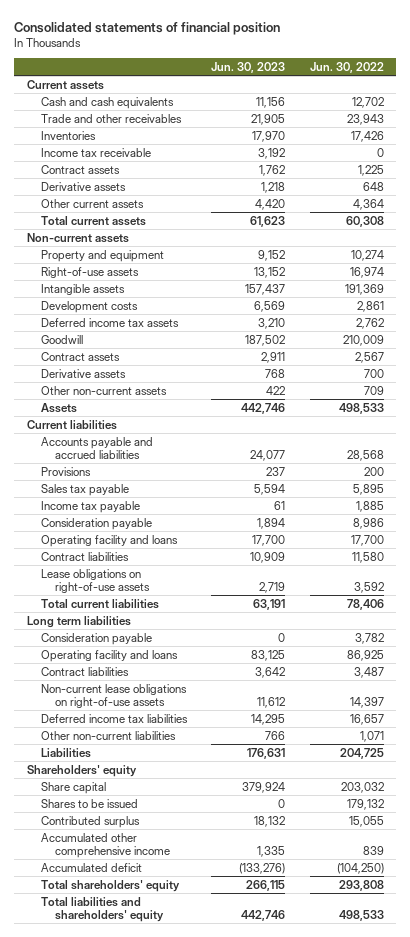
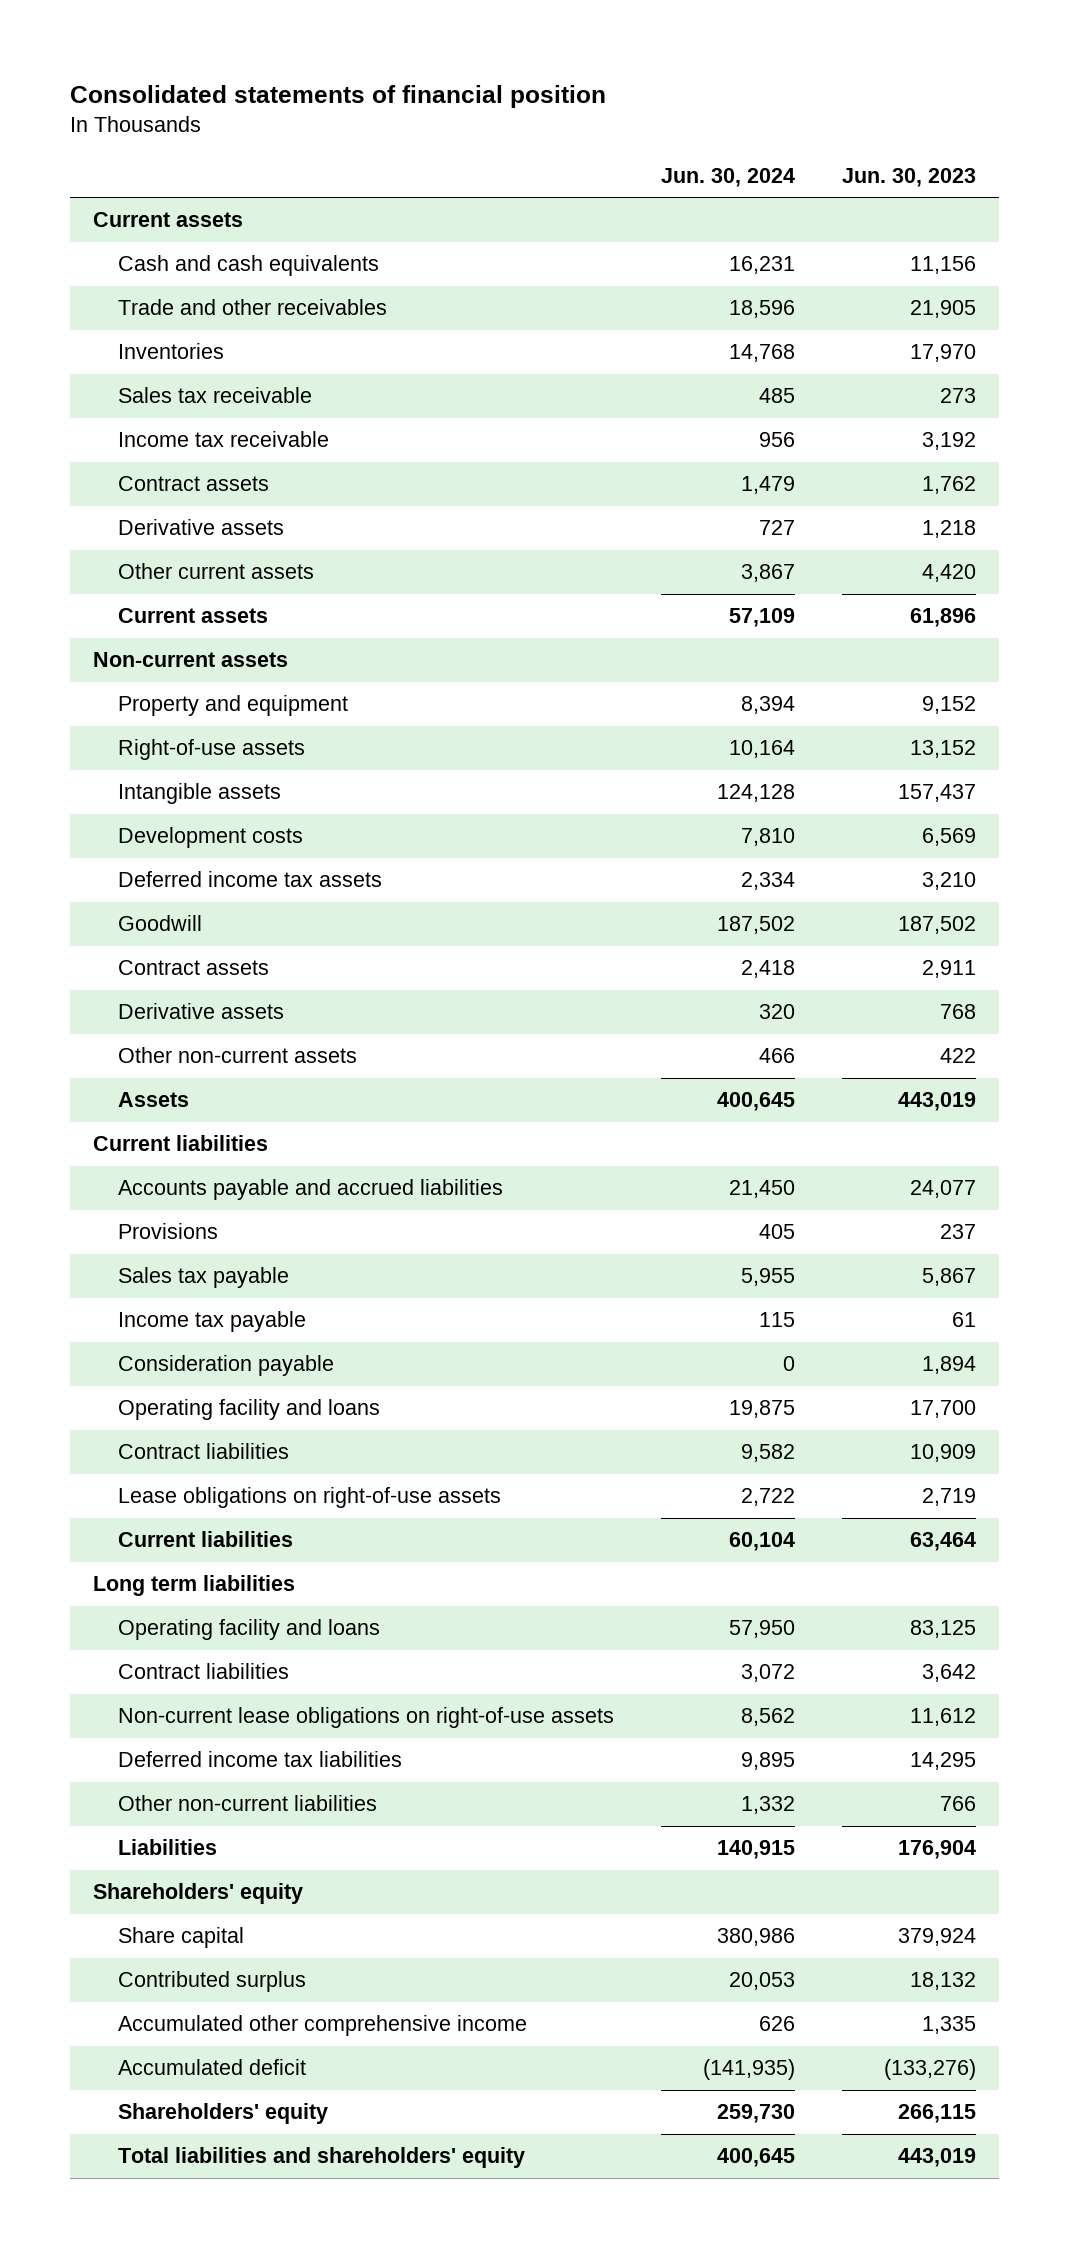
[309,61,384,73] Jun. 30, 2022 -> none
none -> [660,167,795,187] Jun. 30, 2024
none -> [117,387,312,404] Sales tax receivable
[40,215,146,226] Total current assets -> [117,608,268,624] Current assets
[250,215,286,227] 61,623 -> [909,608,976,628] 61,896
[241,402,286,414] 442,746 -> [897,1092,976,1112] 443,019
[254,483,286,495] 5,594 -> [921,1268,976,1287] 5,867
[40,598,159,609] Total current liabilities -> [117,1531,293,1548] Current liabilities
[253,598,286,610] 63,191 -> [909,1532,976,1552] 63,464
[40,632,152,645] Consideration payable -> none
[247,747,286,759] 176,631 -> [897,1840,976,1860] 176,904
[40,798,138,808] Shares to be issued -> none
[40,879,180,892] Total shareholders' equity -> [117,2103,328,2125] Shareholders' equity
[241,909,286,921] 442,746 -> [897,2148,976,2168] 443,019

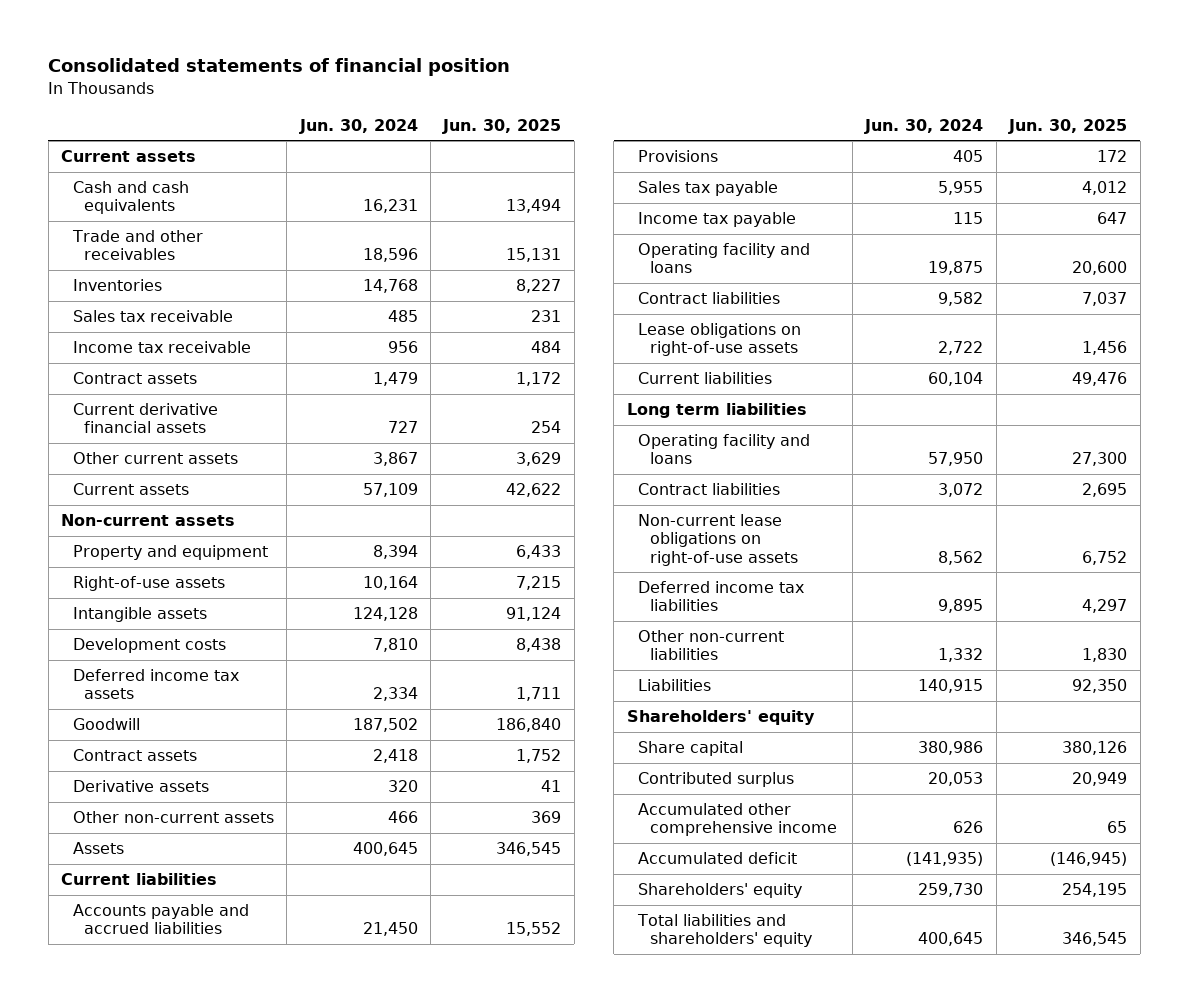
[841,167,976,187] Jun. 30, 2023 -> none
none -> [442,118,562,134] Jun. 30, 2025
[117,519,284,536] Derivative assets -> [72,403,218,434] Current derivative financial assets
[117,1355,334,1377] Consideration payable -> none

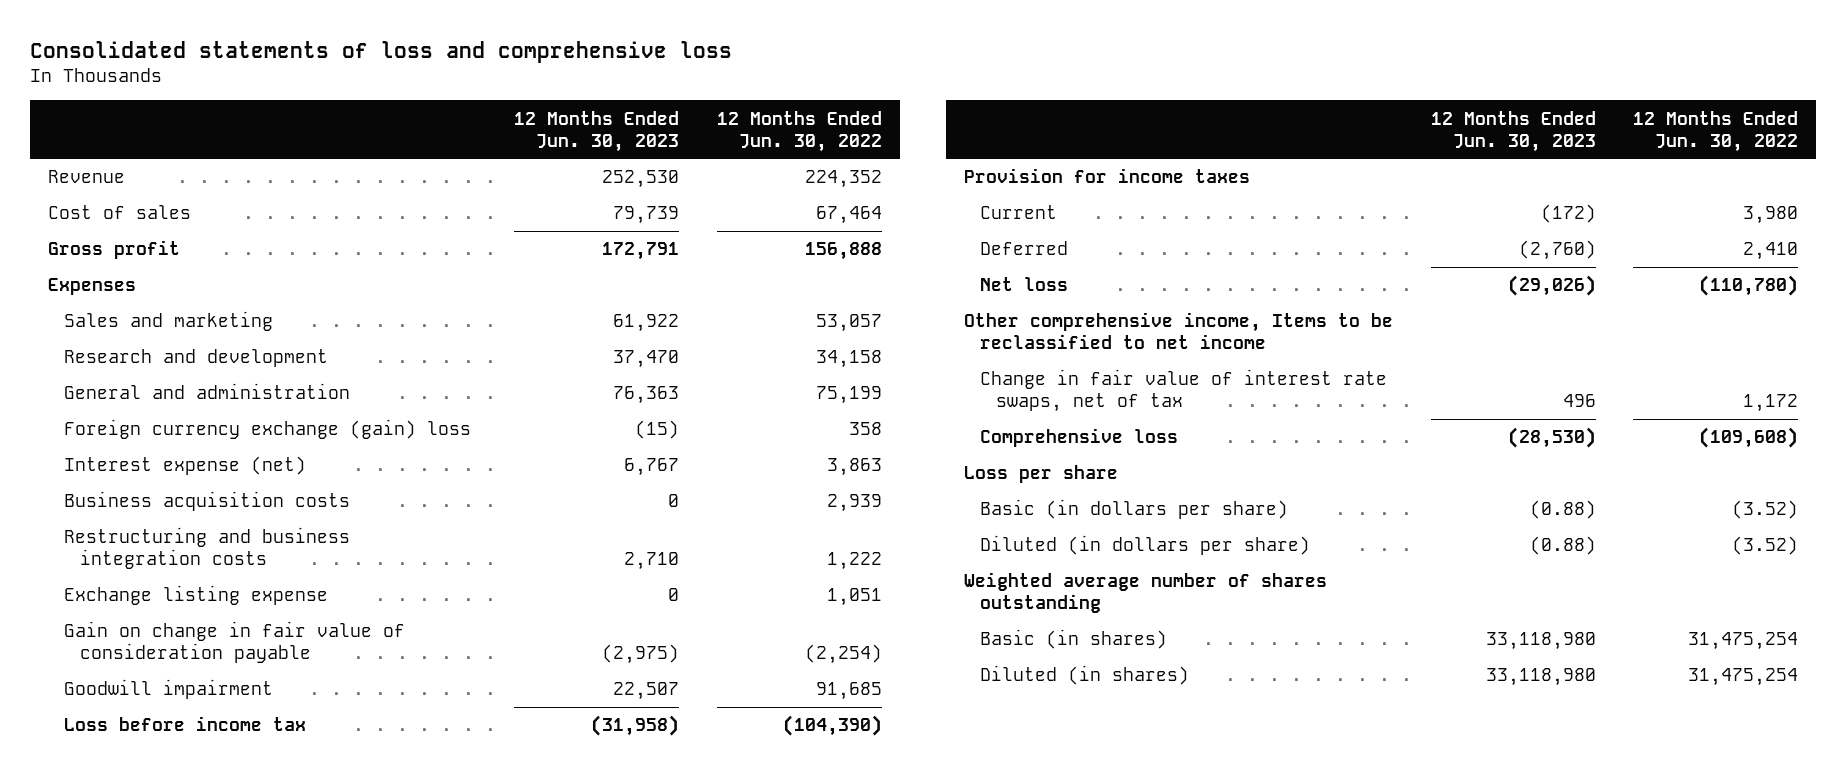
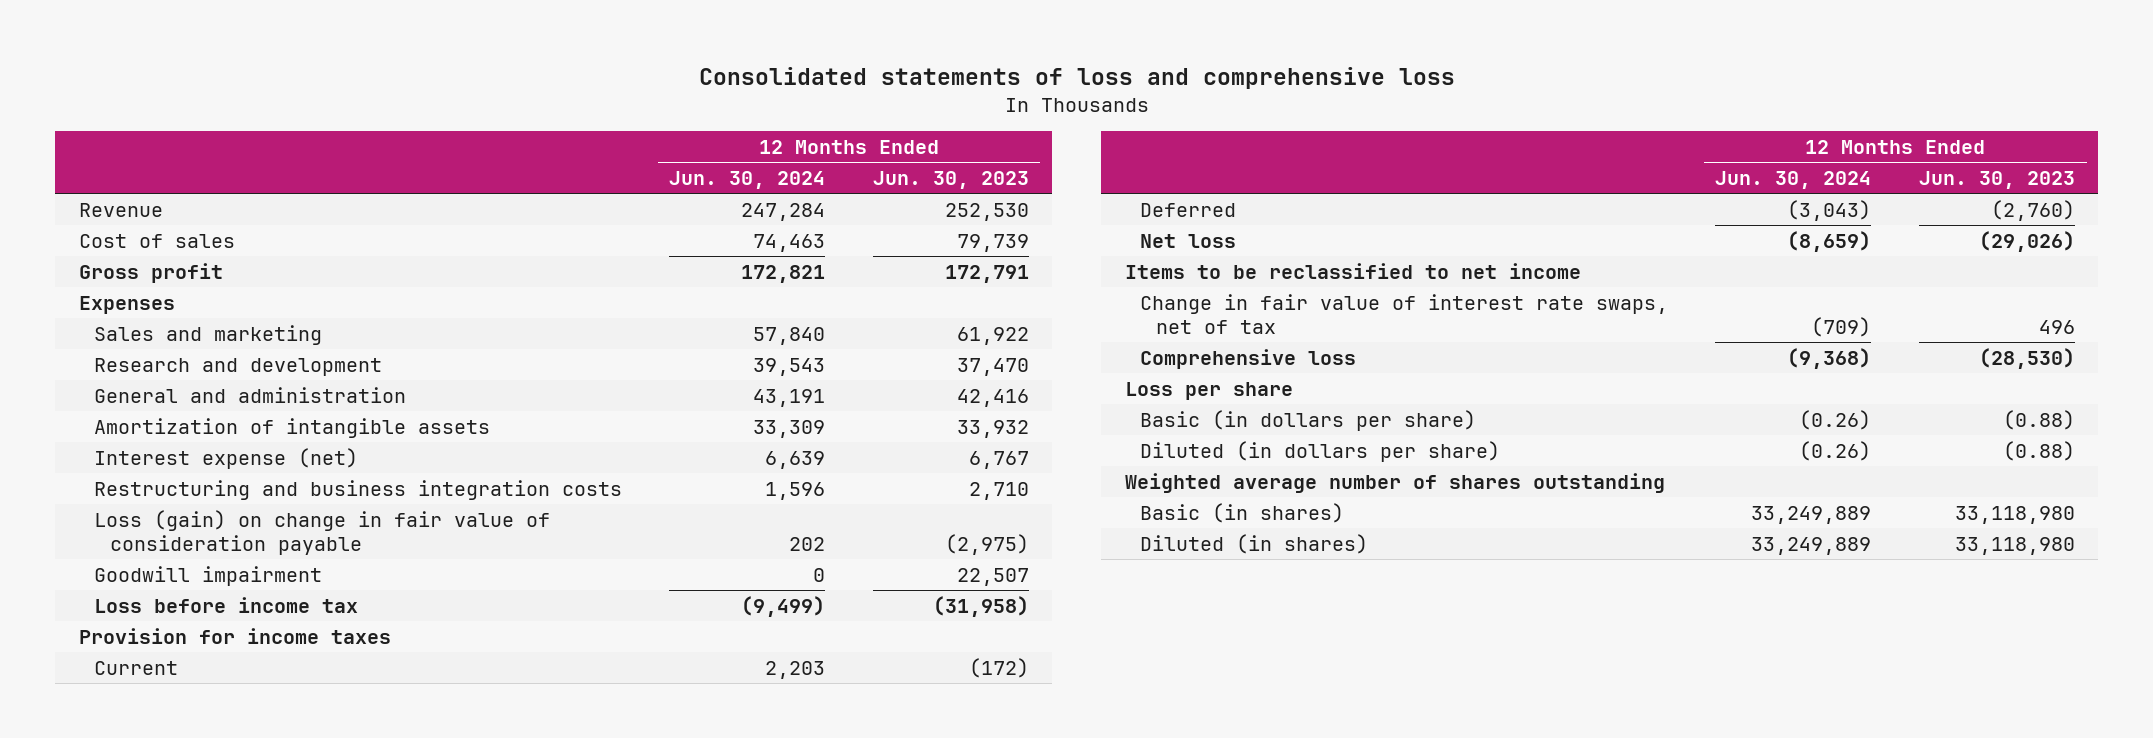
[716,110,882,152] 12 Months Ended Jun. 30, 2022 -> none
none -> [669,170,826,189] Jun. 30, 2024
[63,419,471,440] Foreign currency exchange (gain) loss -> none
[613,386,680,405] 76,363 -> [956,388,1029,407] 42,416
none -> [94,417,491,438] Amortization of intangible assets
[63,491,350,512] Business acquisition costs -> none
[63,585,328,606] Exchange listing expense -> none
[63,621,405,664] Gain on change in fair value of consideration payable -> [94,509,551,556] Loss (gain) on change in fair value of consideration payable
[964,312,1394,350] Other comprehensive income, Items to be reclassified to net income -> [1124,262,1581,279] Items to be reclassified to net income

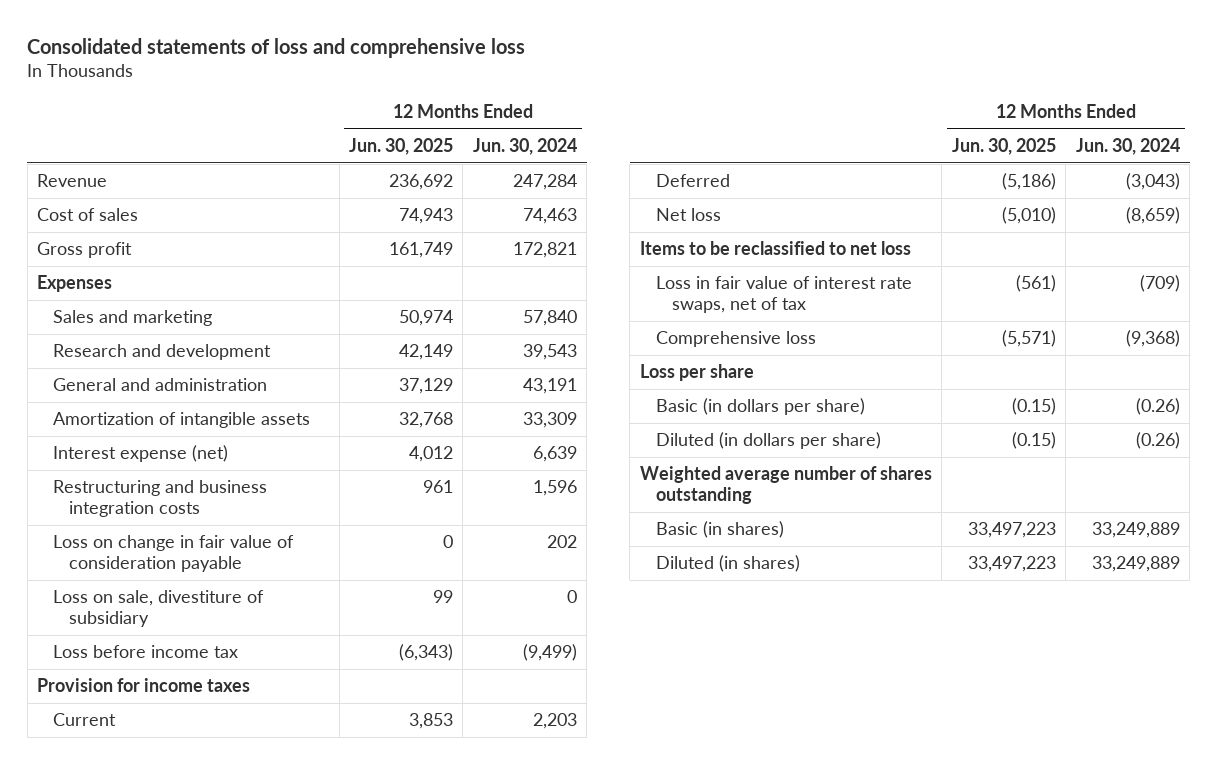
[872,170,1029,189] Jun. 30, 2023 -> none
none -> [348,137,453,155] Jun. 30, 2025
[94,565,323,586] Goodwill impairment -> none
[94,509,551,556] Loss (gain) on change in fair value of consideration payable -> [53,535,295,573] Loss on change in fair value of consideration payable
none -> [53,590,265,628] Loss on sale, divestiture of subsidiary
[1124,262,1581,279] Items to be reclassified to net income -> [639,241,911,256] Items to be reclassified to net loss
[1140,293,1669,335] Change in fair value of interest rate swaps, net of tax -> [656,276,913,314] Loss in fair value of interest rate swaps, net of tax

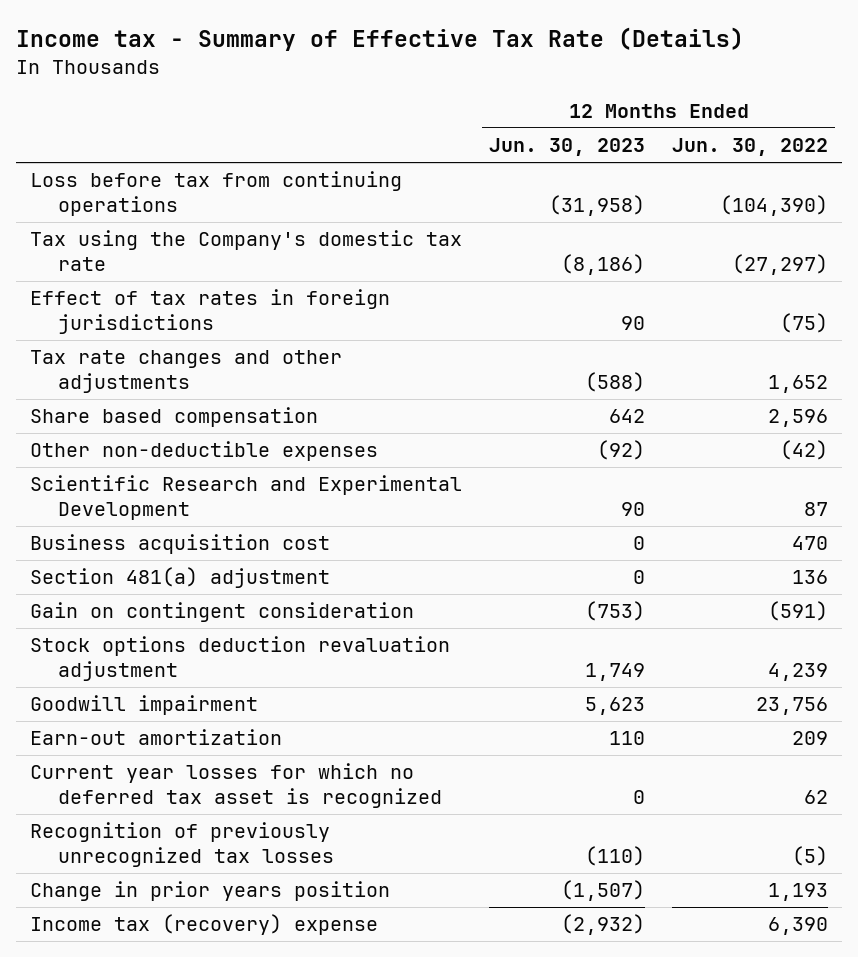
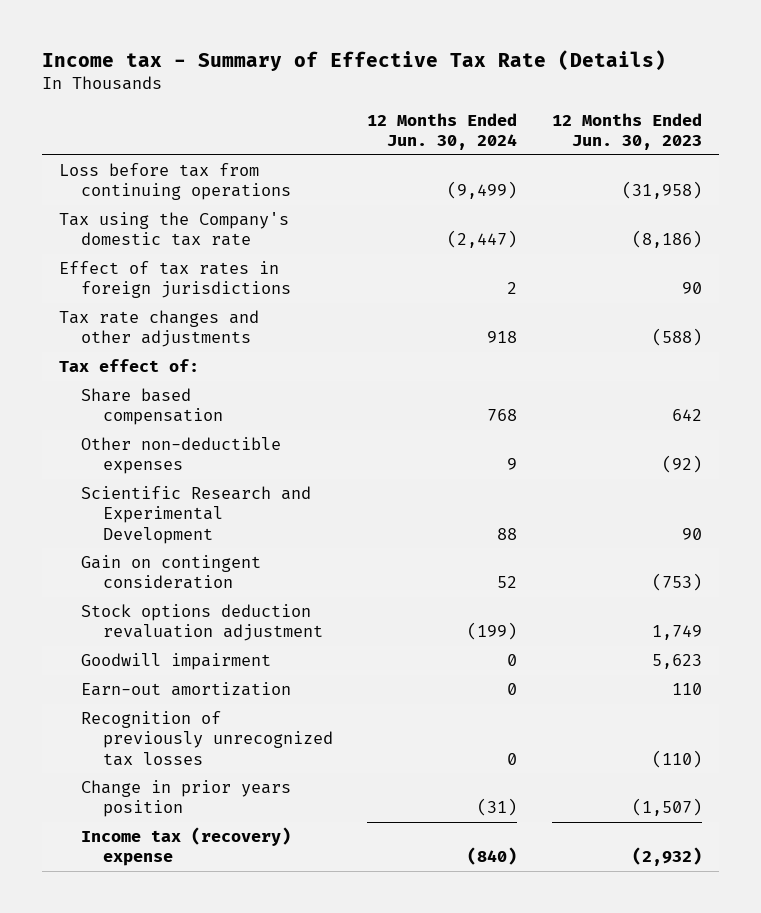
[672,138,829,157] Jun. 30, 2022 -> none
none -> [367,112,518,150] 12 Months Ended Jun. 30, 2024
none -> [58,359,199,373] Tax effect of:
[29,534,330,555] Business acquisition cost -> none
[29,567,330,589] Section 481(a) adjustment -> none
[29,763,442,808] Current year losses for which no deferred tax asset is recognized -> none

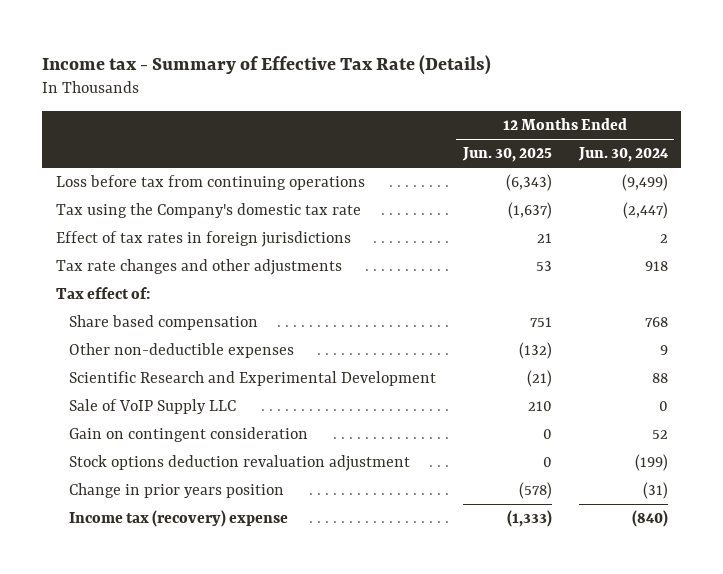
[551,112,702,150] 12 Months Ended Jun. 30, 2023 -> none
none -> [461,147,552,163] Jun. 30, 2025
none -> [69,399,237,415] Sale of VoIP Supply LLC
[80,653,271,671] Goodwill impairment -> none
[80,682,291,697] Earn-out amortization -> none
[80,711,333,766] Recognition of previously unrecognized tax losses -> none

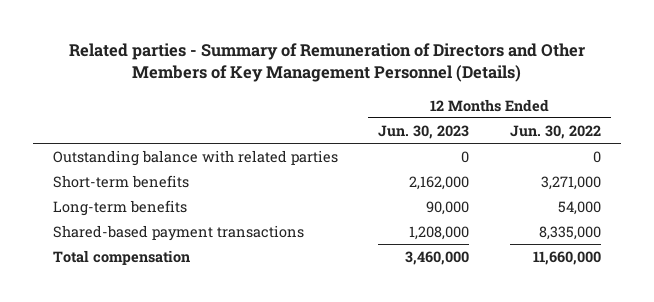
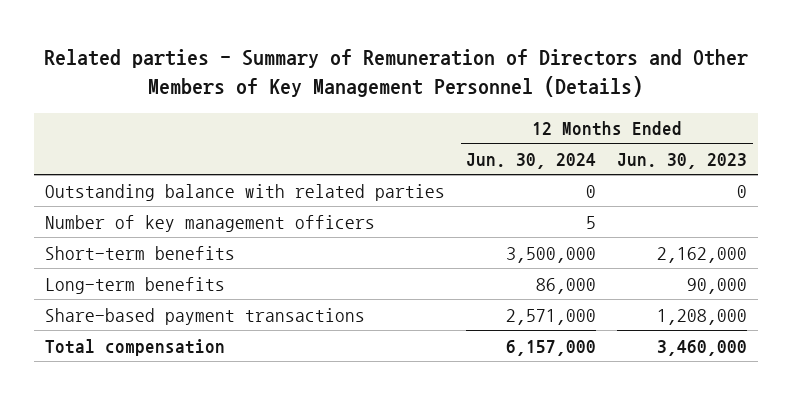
[509,124,601,139] Jun. 30, 2022 -> none
none -> [466,152,597,169] Jun. 30, 2024
none -> [44,214,375,232] Number of key management officers
[53,224,305,241] Shared-based payment transactions -> [44,307,365,325] Share-based payment transactions

